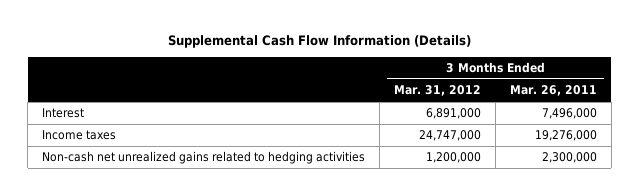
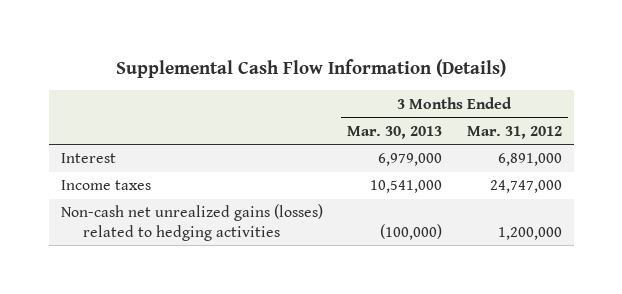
[509,85,597,97] Mar. 26, 2011 -> none
none -> [347,125,443,139] Mar. 30, 2013
[42,151,366,165] Non-cash net unrealized gains related to hedging activities -> [60,204,323,241] Non-cash net unrealized gains (losses) related to hedging activities

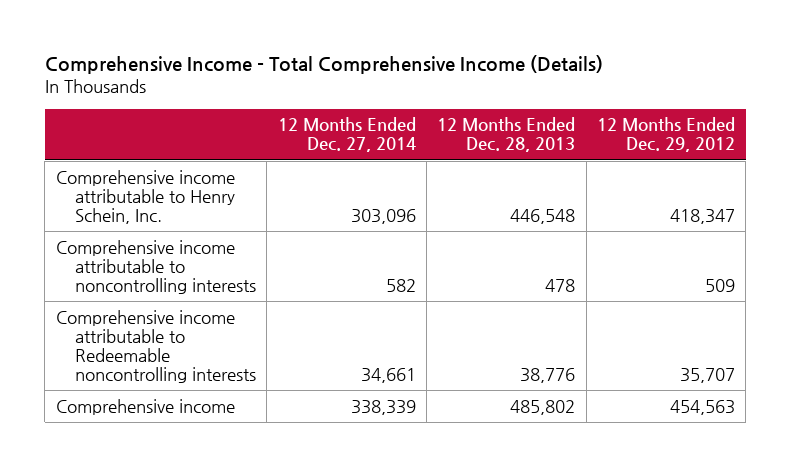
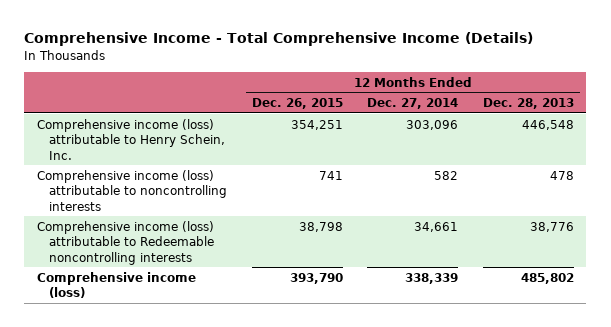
[596,117,735,153] 12 Months Ended Dec. 29, 2012 -> none
none -> [251,97,343,109] Dec. 26, 2015
[55,169,236,224] Comprehensive income attributable to Henry Schein, Inc. -> [36,118,226,160] Comprehensive income (loss) attributable to Henry Schein, Inc.
[55,239,257,294] Comprehensive income attributable to noncontrolling interests -> [36,169,228,211] Comprehensive income (loss) attributable to noncontrolling interests
[55,309,257,383] Comprehensive income attributable to Redeemable noncontrolling interests -> [36,220,215,265] Comprehensive income (loss) attributable to Redeemable noncontrolling interests
[55,398,235,415] Comprehensive income -> [36,271,196,299] Comprehensive income (loss)

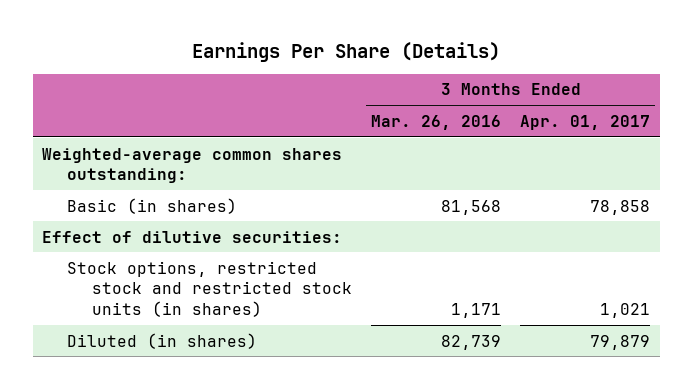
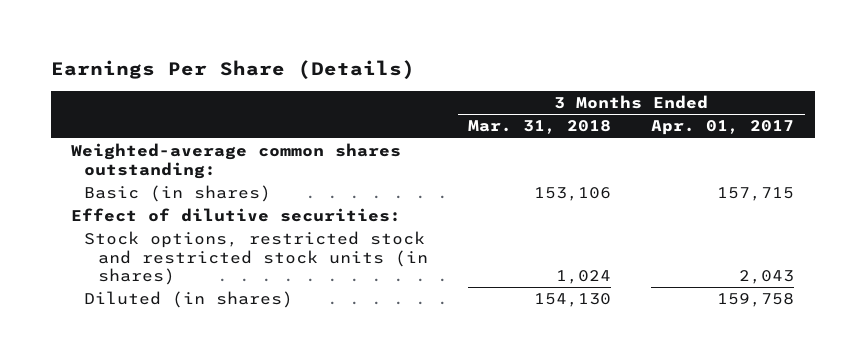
[371,114,502,130] Mar. 26, 2016 -> none
none -> [468,120,612,135] Mar. 31, 2018
[590,199,651,215] 78,858 -> [717,187,795,202] 157,715
[600,302,651,318] 1,021 -> [739,270,795,285] 2,043
[590,334,651,350] 79,879 -> [717,293,795,308] 159,758

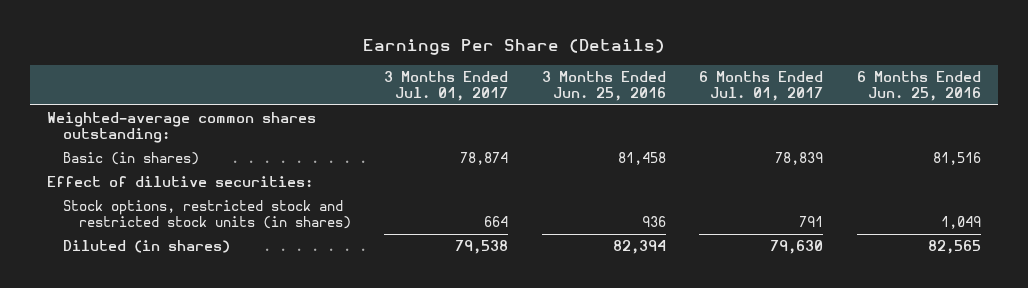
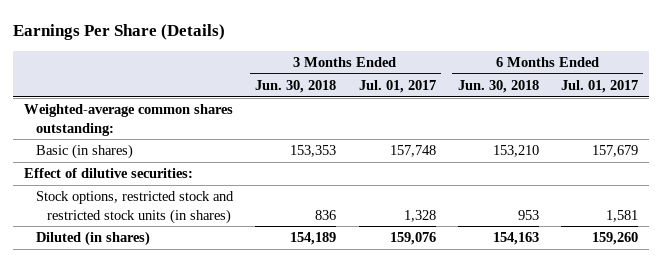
[541,71,666,101] 3 Months Ended Jun. 25, 2016 -> none
[857,71,982,101] 6 Months Ended Jun. 25, 2016 -> none
none -> [255,80,337,94] Jun. 30, 2018
none -> [457,80,539,94] Jun. 30, 2018
[460,152,509,166] 78,874 -> [389,145,436,158] 157,748
[775,152,824,166] 78,839 -> [591,145,638,158] 157,679
[484,216,509,228] 664 -> [403,209,436,222] 1,328
[799,216,824,228] 791 -> [605,209,638,222] 1,581
[455,240,509,255] 79,538 -> [389,232,436,246] 159,076
[770,240,824,255] 79,630 -> [591,232,638,246] 159,260

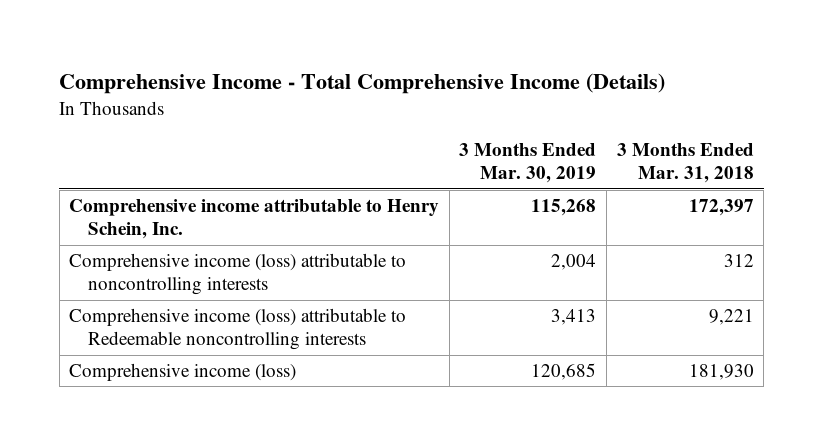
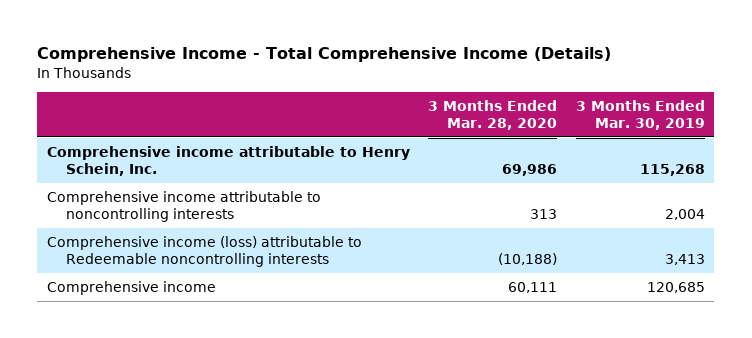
[616,143,754,184] 3 Months Ended Mar. 31, 2018 -> none
none -> [428,100,558,131] 3 Months Ended Mar. 28, 2020
[69,252,407,296] Comprehensive income (loss) attributable to noncontrolling interests -> [46,191,321,223] Comprehensive income attributable to noncontrolling interests
[69,362,297,381] Comprehensive income (loss) -> [46,281,216,296] Comprehensive income

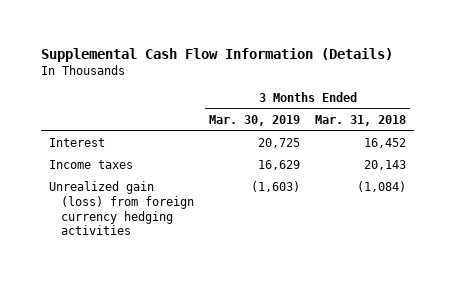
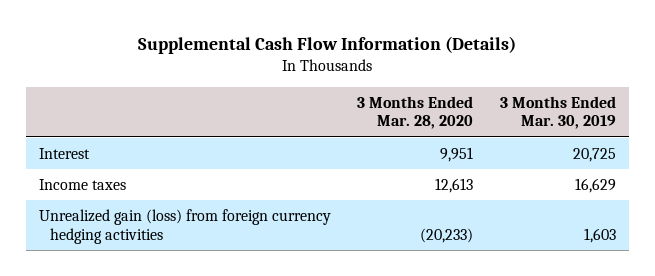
[315,115,407,127] Mar. 31, 2018 -> none
none -> [357,95,474,130] 3 Months Ended Mar. 28, 2020
[251,181,301,193] (1,603) -> [583,227,616,243] 1,603

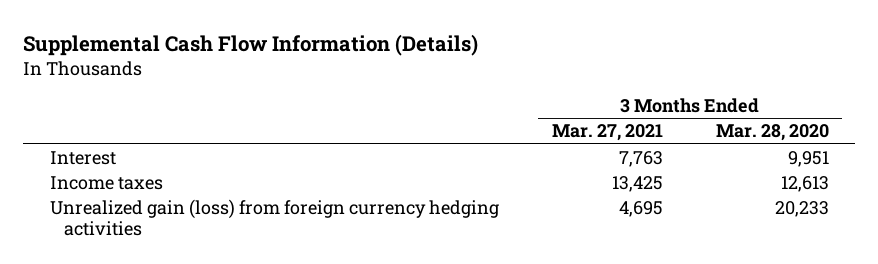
[499,95,616,130] 3 Months Ended Mar. 30, 2019 -> none
none -> [551,124,663,142] Mar. 27, 2021
[420,227,474,243] (20,233) -> [774,201,829,218] 20,233

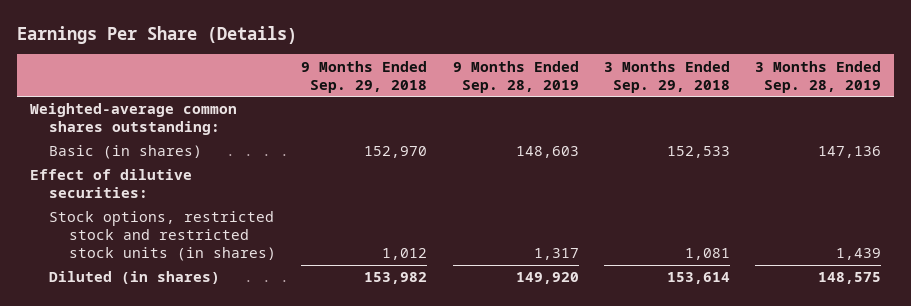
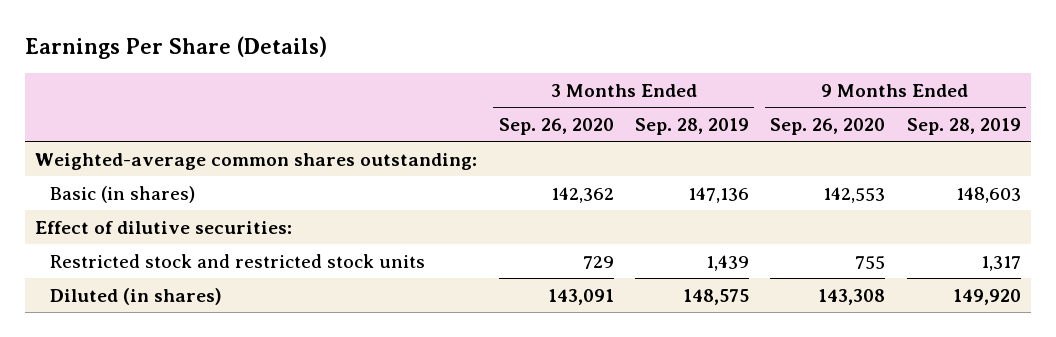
[301,60,428,93] 9 Months Ended Sep. 29, 2018 -> none
[603,60,730,93] 3 Months Ended Sep. 29, 2018 -> none
none -> [498,118,614,136] Sep. 26, 2020
none -> [770,118,886,136] Sep. 26, 2020
[49,211,277,261] Stock options, restricted stock and restricted stock units (in shares) -> [50,253,426,268] Restricted stock and restricted stock units

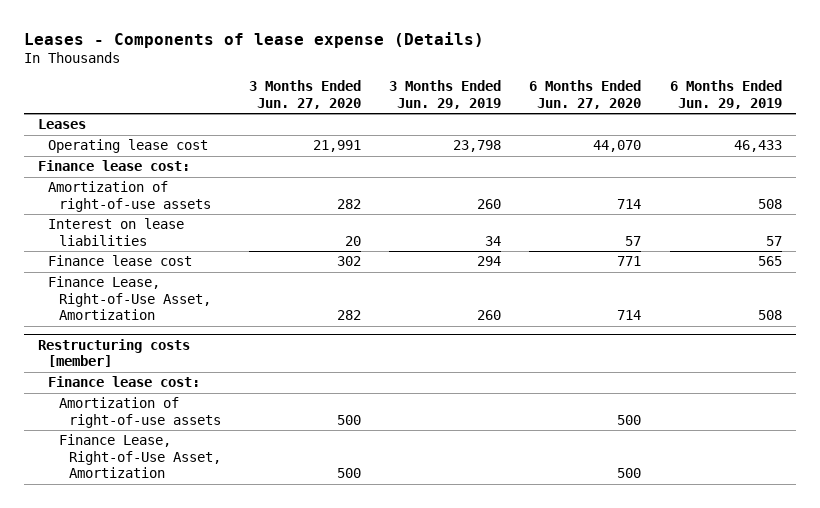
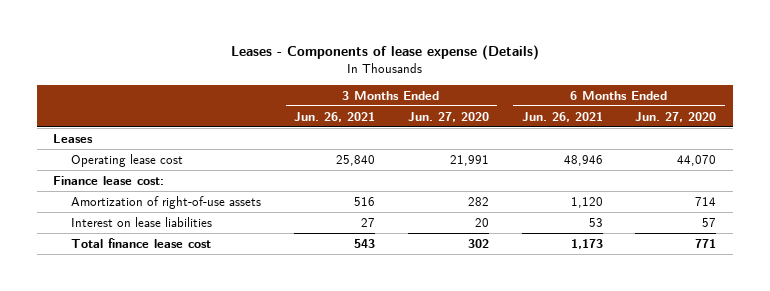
[389,80,502,109] 3 Months Ended Jun. 29, 2019 -> none
[669,80,782,109] 6 Months Ended Jun. 29, 2019 -> none
none -> [293,111,375,122] Jun. 26, 2021
none -> [521,111,603,122] Jun. 26, 2021
[48,276,211,321] Finance Lease, Right-of-Use Asset, Amortization -> none
[38,338,191,367] Restructuring costs [member] -> none
[48,376,201,388] Finance lease cost: -> none
[58,397,221,428] Amortization of right-of-use assets -> none
[58,434,221,479] Finance Lease, Right-of-Use Asset, Amortization -> none
[48,255,193,267] Finance lease cost -> [70,237,211,248] Total finance lease cost

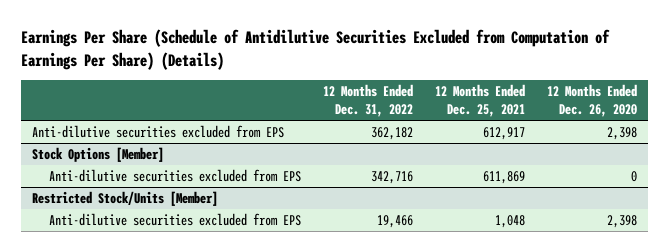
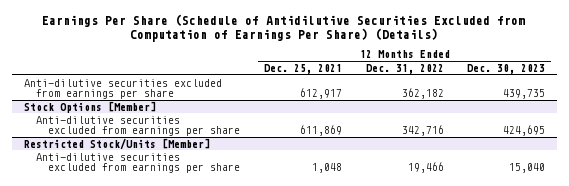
[546,84,637,118] 12 Months Ended Dec. 26, 2020 -> none
none -> [467,63,546,74] Dec. 30, 2023
[32,125,285,139] Anti-dilutive securities excluded from EPS -> [23,78,222,99] Anti-dilutive securities excluded from earnings per share
[49,169,302,183] Anti-dilutive securities excluded from EPS -> [36,115,241,136] Anti-dilutive securities excluded from earnings per share
[49,213,302,227] Anti-dilutive securities excluded from EPS -> [36,152,241,173] Anti-dilutive securities excluded from earnings per share

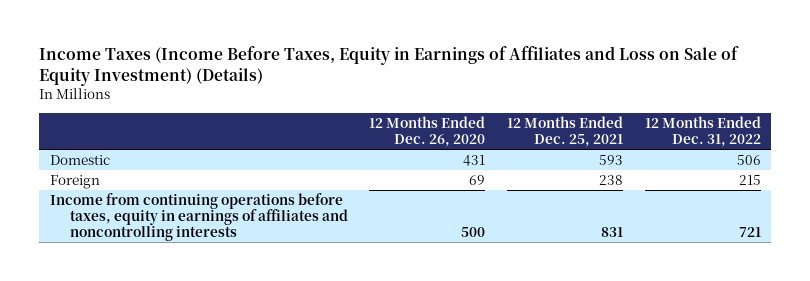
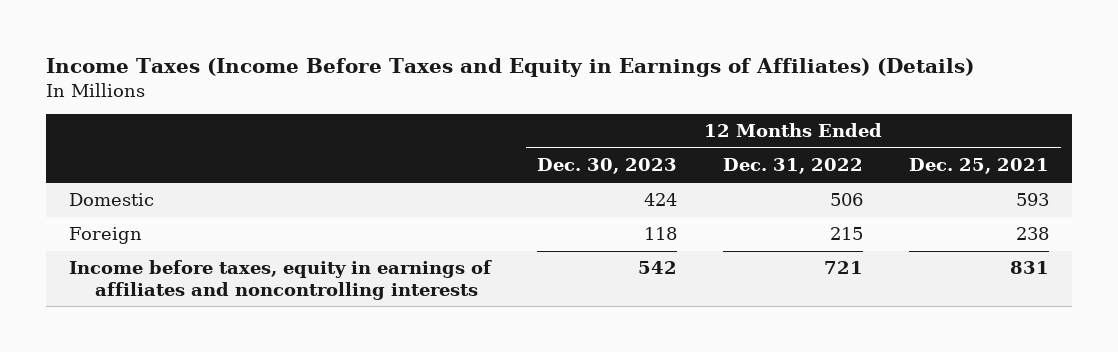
[38,46,739,87] Income Taxes (Income Before Taxes, Equity in Earnings of Affiliates and Loss on Sale of Equity Investment) (Details) -> [46,58,975,78] Income Taxes (Income Before Taxes and Equity in Earnings of Affiliates) (Details)
[369,115,486,147] 12 Months Ended Dec. 26, 2020 -> none
none -> [537,158,678,175] Dec. 30, 2023
[49,193,348,242] Income from continuing operations before taxes, equity in earnings of affiliates and noncontrolling interests -> [69,260,493,300] Income before taxes, equity in earnings of affiliates and noncontrolling interests

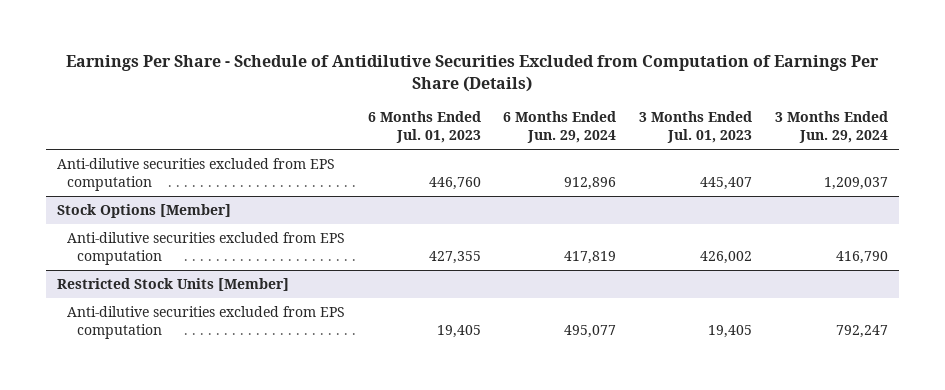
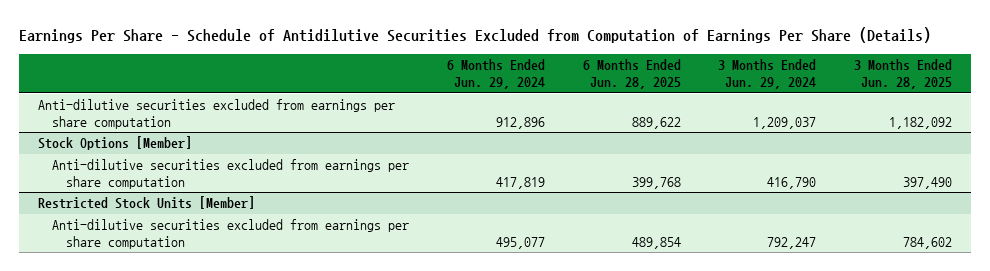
[367,111,481,144] 6 Months Ended Jul. 01, 2023 -> none
[639,111,753,144] 3 Months Ended Jul. 01, 2023 -> none
none -> [582,59,681,90] 6 Months Ended Jun. 28, 2025
none -> [854,59,953,90] 3 Months Ended Jun. 28, 2025
[56,158,335,192] Anti-dilutive securities excluded from EPS computation -> [37,99,395,129] Anti-dilutive securities excluded from earnings per share computation
[66,232,345,266] Anti-dilutive securities excluded from EPS computation -> [51,159,409,189] Anti-dilutive securities excluded from earnings per share computation
[66,306,345,340] Anti-dilutive securities excluded from EPS computation -> [51,219,409,249] Anti-dilutive securities excluded from earnings per share computation

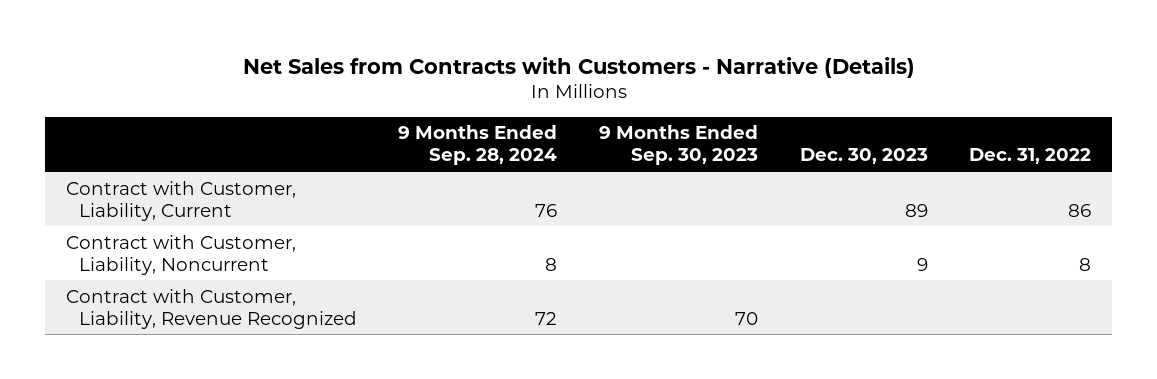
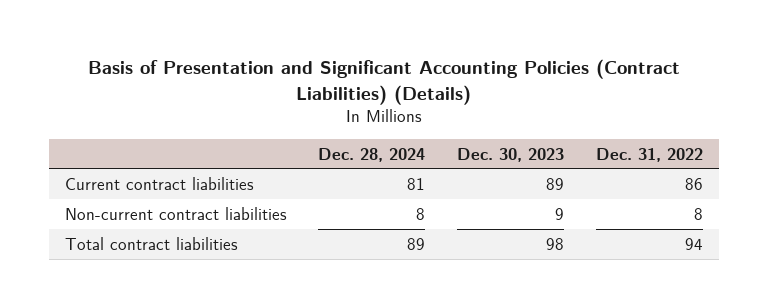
[242,56,915,78] Net Sales from Contracts with Customers - Narrative (Details) -> [87,59,680,105] Basis of Presentation and Significant Accounting Policies (Contract Liabilities) (Details)
[398,125,558,166] 9 Months Ended Sep. 28, 2024 -> none
[598,125,758,166] 9 Months Ended Sep. 30, 2023 -> none
none -> [318,147,426,162] Dec. 28, 2024
[65,288,357,329] Contract with Customer, Liability, Revenue Recognized -> none
[65,180,296,221] Contract with Customer, Liability, Current -> [64,176,254,190] Current contract liabilities
[65,234,296,275] Contract with Customer, Liability, Noncurrent -> [64,206,287,220] Non-current contract liabilities
none -> [64,236,238,250] Total contract liabilities

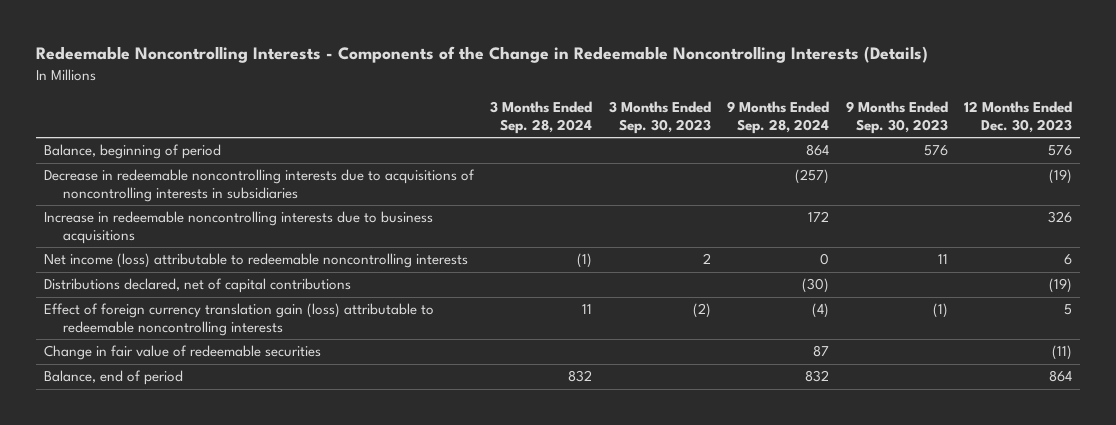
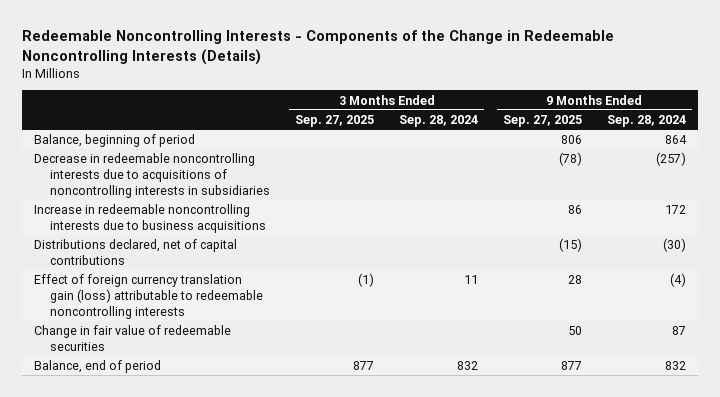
[608,101,711,134] 3 Months Ended Sep. 30, 2023 -> none
[845,101,948,134] 9 Months Ended Sep. 30, 2023 -> none
[964,101,1073,133] 12 Months Ended Dec. 30, 2023 -> none
none -> [295,115,375,128] Sep. 27, 2025
none -> [503,115,583,128] Sep. 27, 2025
[44,253,469,269] Net income (loss) attributable to redeemable noncontrolling interests -> none

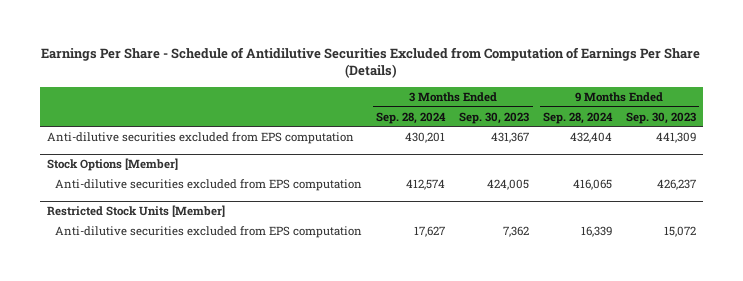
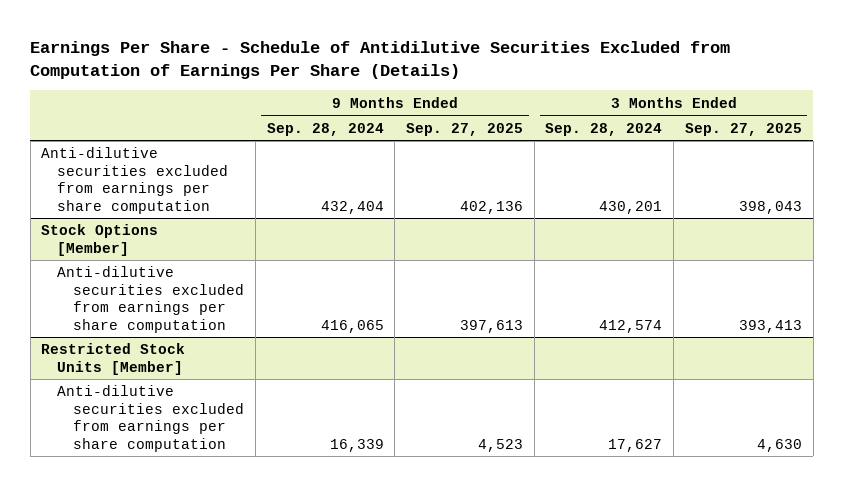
[459,111,530,124] Sep. 30, 2023 -> none
[625,111,696,124] Sep. 30, 2023 -> none
none -> [406,122,524,136] Sep. 27, 2025
none -> [684,122,802,136] Sep. 27, 2025
[46,131,354,144] Anti-dilutive securities excluded from EPS computation -> [41,147,229,214] Anti-dilutive securities excluded from earnings per share computation
[55,178,363,191] Anti-dilutive securities excluded from EPS computation -> [57,266,245,333] Anti-dilutive securities excluded from earnings per share computation
[55,225,363,238] Anti-dilutive securities excluded from EPS computation -> [57,385,245,452] Anti-dilutive securities excluded from earnings per share computation

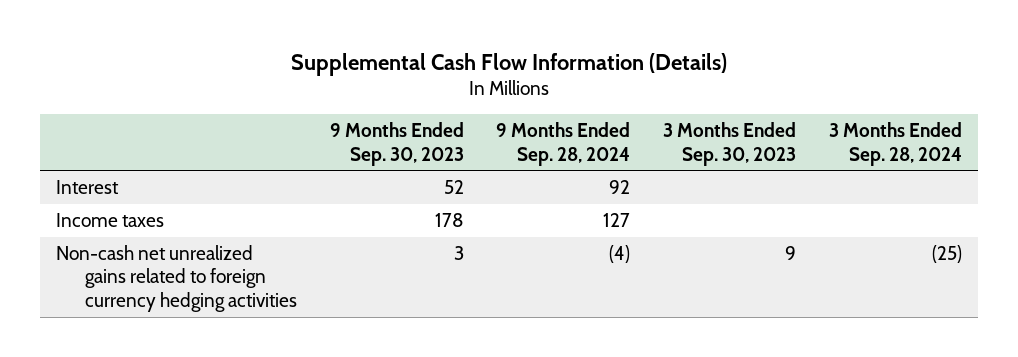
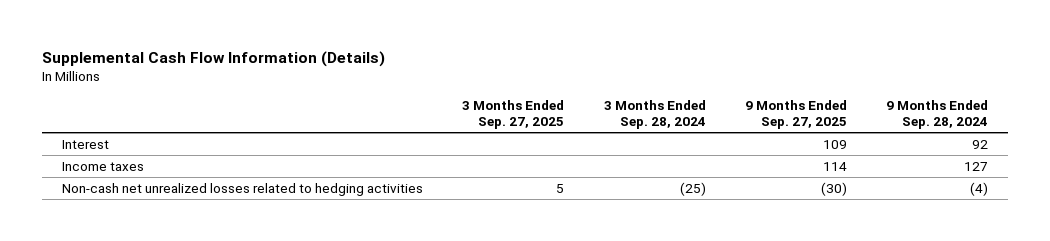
[329,122,464,166] 9 Months Ended Sep. 30, 2023 -> none
[663,122,797,166] 3 Months Ended Sep. 30, 2023 -> none
none -> [462,100,565,129] 3 Months Ended Sep. 27, 2025
none -> [745,100,848,129] 9 Months Ended Sep. 27, 2025
[56,244,297,312] Non-cash net unrealized gains related to foreign currency hedging activities -> [61,182,423,196] Non-cash net unrealized losses related to hedging activities

